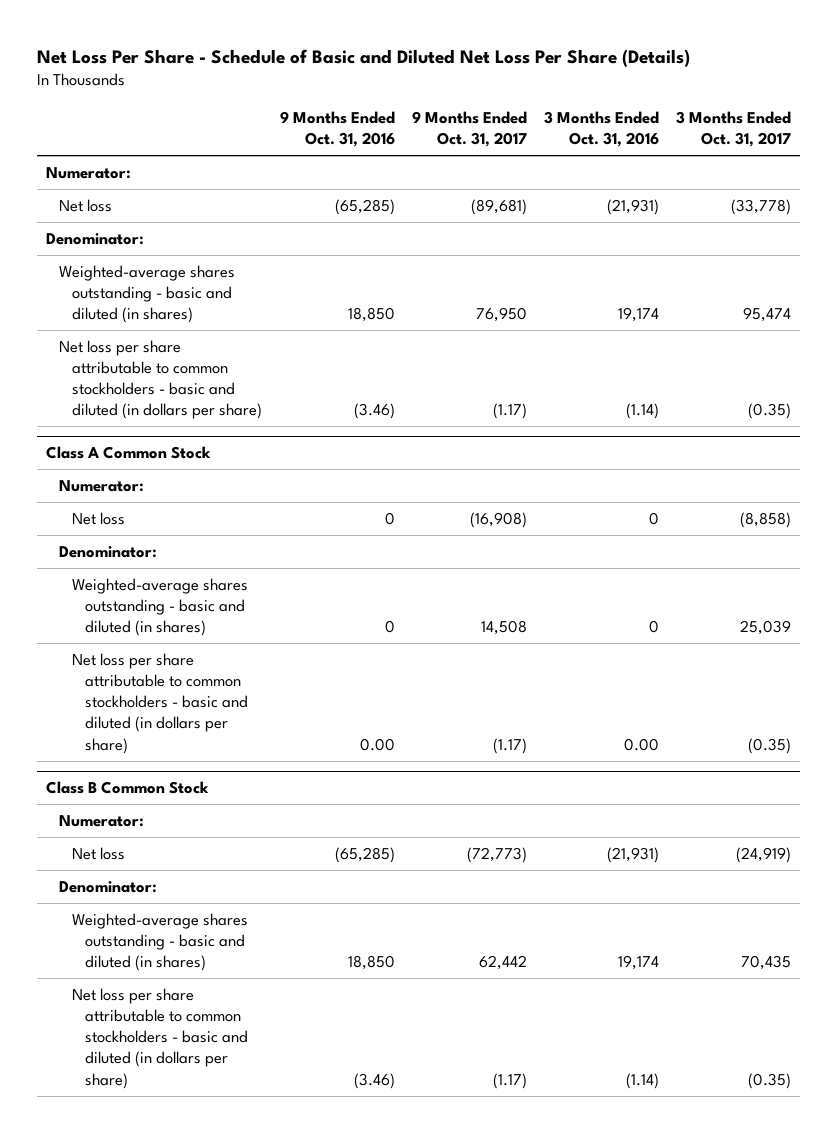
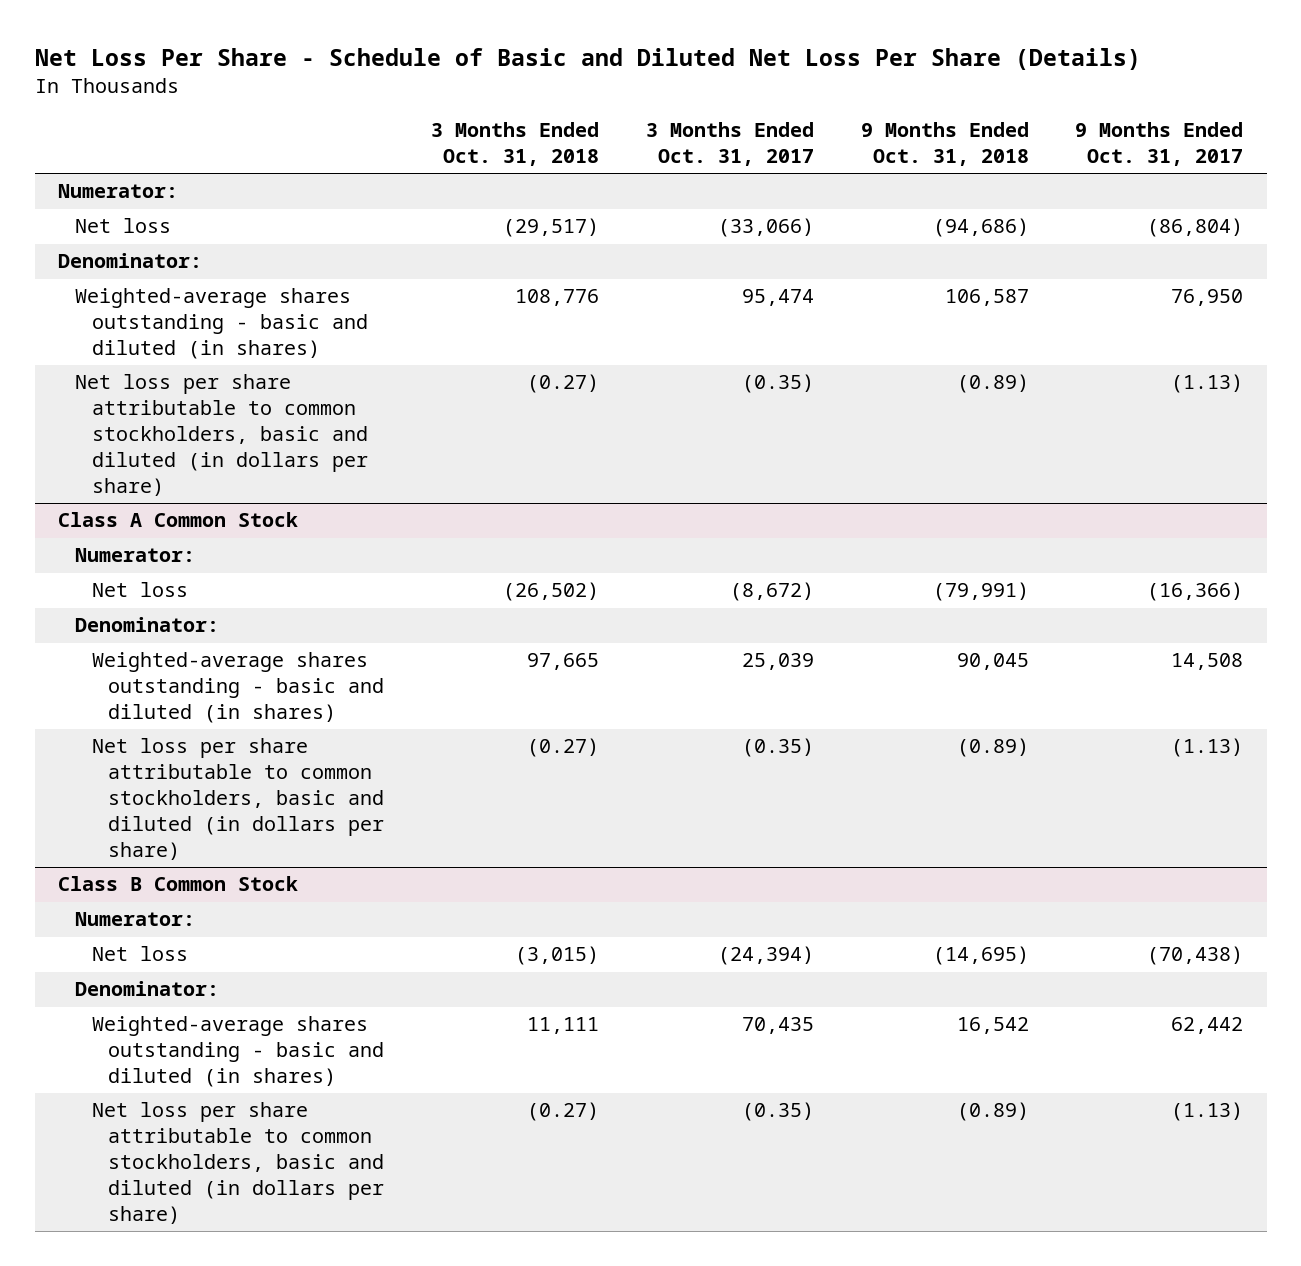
[279,111,395,148] 9 Months Ended Oct. 31, 2016 -> none
[544,111,660,148] 3 Months Ended Oct. 31, 2016 -> none
none -> [431,122,600,166] 3 Months Ended Oct. 31, 2018
none -> [860,122,1029,166] 9 Months Ended Oct. 31, 2018
[470,198,527,215] (89,681) -> [1147,218,1244,238] (86,804)
[731,198,792,215] (33,778) -> [717,218,814,238] (33,066)
[58,339,263,420] Net loss per share attributable to common stockholders - basic and diluted (in dollars per share) -> [74,374,368,497] Net loss per share attributable to common stockholders, basic and diluted (in dollars per share)
[492,403,527,420] (1.17) -> [1171,374,1244,394] (1.13)
[469,511,527,528] (16,908) -> [1147,582,1244,602] (16,366)
[740,511,792,528] (8,858) -> [729,582,814,602] (8,672)
[72,652,249,754] Net loss per share attributable to common stockholders - basic and diluted (in dollars per share) -> [91,738,385,861] Net loss per share attributable to common stockholders, basic and diluted (in dollars per share)
[492,737,527,754] (1.17) -> [1171,738,1244,758] (1.13)
[466,846,527,863] (72,773) -> [1147,946,1244,966] (70,438)
[736,846,792,863] (24,919) -> [717,946,814,966] (24,394)
[72,987,249,1089] Net loss per share attributable to common stockholders - basic and diluted (in dollars per share) -> [91,1102,385,1225] Net loss per share attributable to common stockholders, basic and diluted (in dollars per share)
[492,1072,527,1089] (1.17) -> [1171,1102,1244,1122] (1.13)

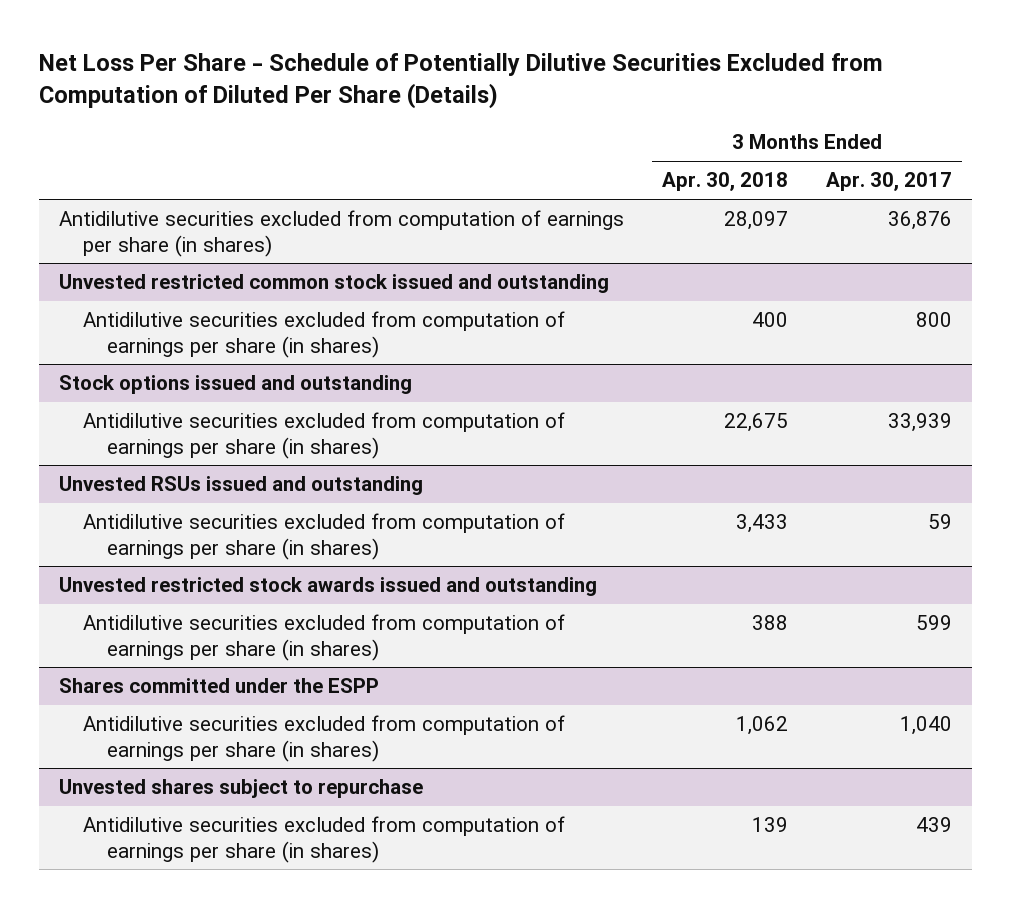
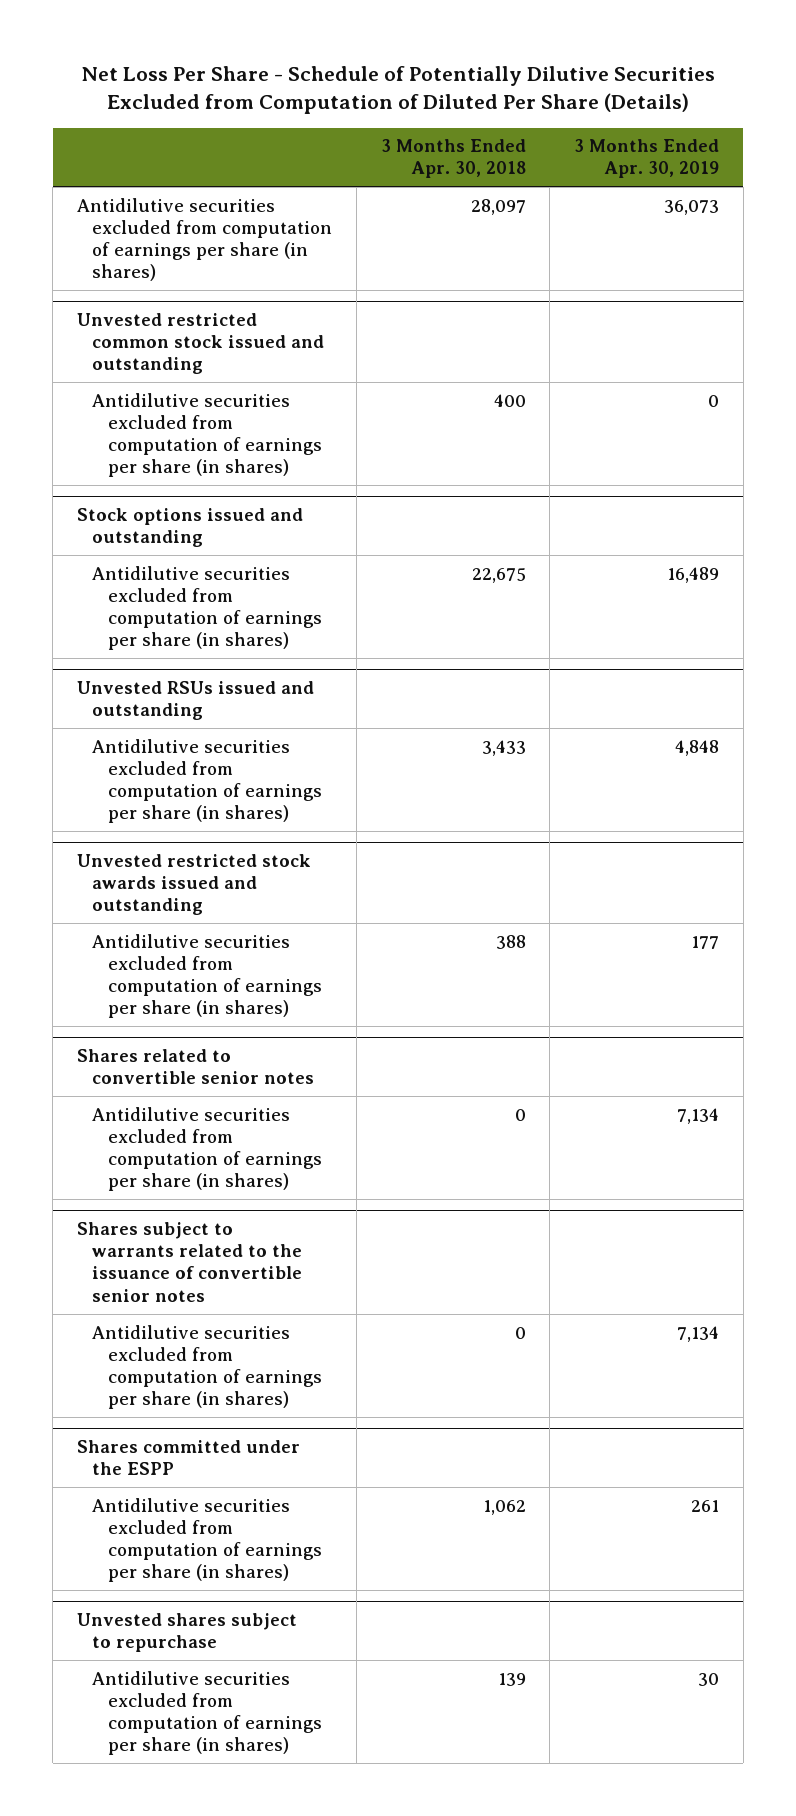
[826,172,953,192] Apr. 30, 2017 -> none
none -> [573,139,719,179] 3 Months Ended Apr. 30, 2019
none -> [76,1048,315,1085] Shares related to convertible senior notes
none -> [92,1106,322,1192] Antidilutive securities excluded from computation of earnings per share (in shares)
none -> [76,1221,303,1302] Shares subject to warrants related to the issuance of convertible senior notes
none -> [92,1324,322,1410] Antidilutive securities excluded from computation of earnings per share (in shares)

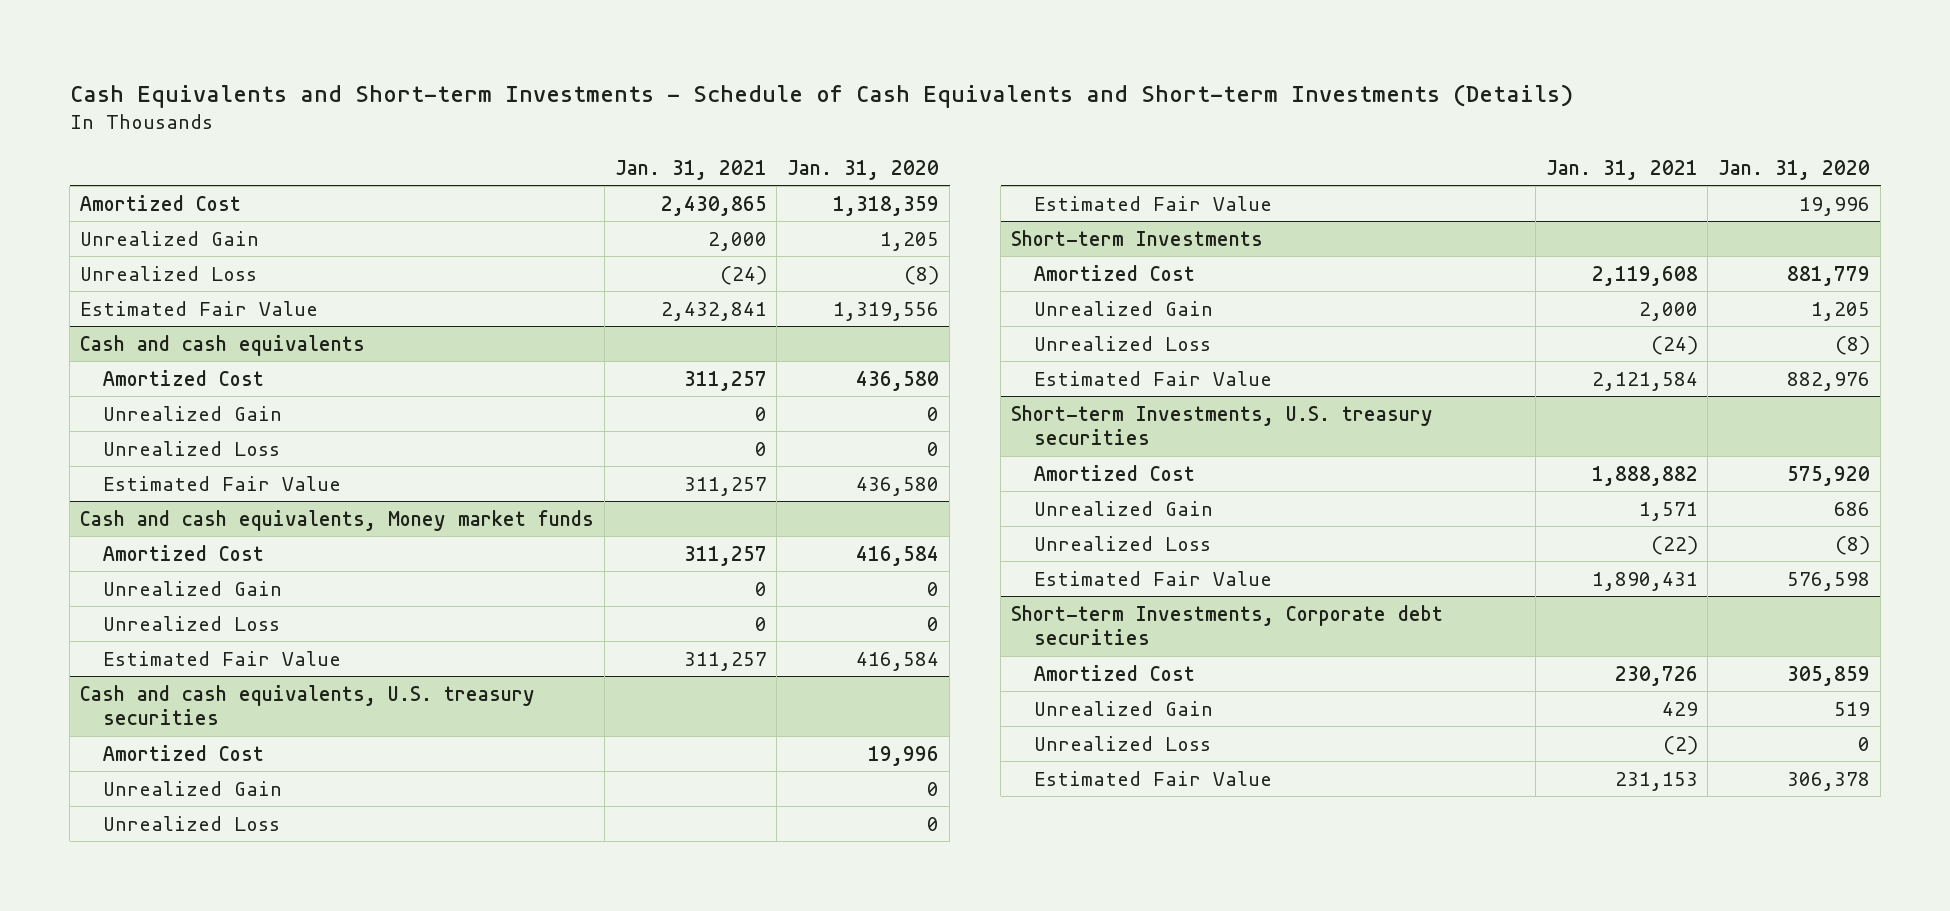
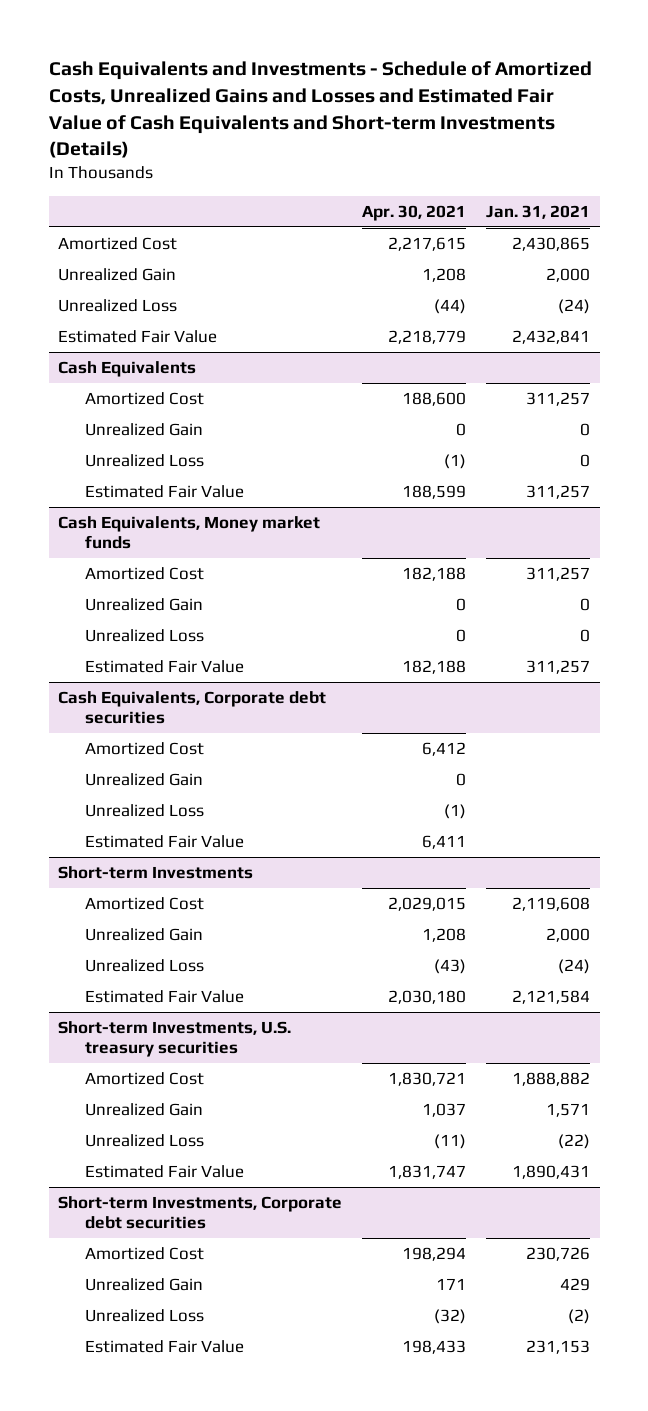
[69,83,1573,108] Cash Equivalents and Short-term Investments - Schedule of Cash Equivalents and Short-term Investments (Details) -> [48,61,592,159] Cash Equivalents and Investments - Schedule of Amortized Costs, Unrealized Gains and Losses and Estimated Fair Value of Cash Equivalents and Short-term Investments (Details)
[787,159,940,180] Jan. 31, 2020 -> none
none -> [362,204,467,221] Apr. 30, 2021
[80,334,366,356] Cash and cash equivalents -> [58,361,197,378] Cash Equivalents
[80,509,595,531] Cash and cash equivalents, Money market funds -> [58,516,321,550] Cash Equivalents, Money market funds
[80,684,536,726] Cash and cash equivalents, U.S. treasury securities -> none
none -> [58,691,327,725] Cash Equivalents, Corporate debt securities

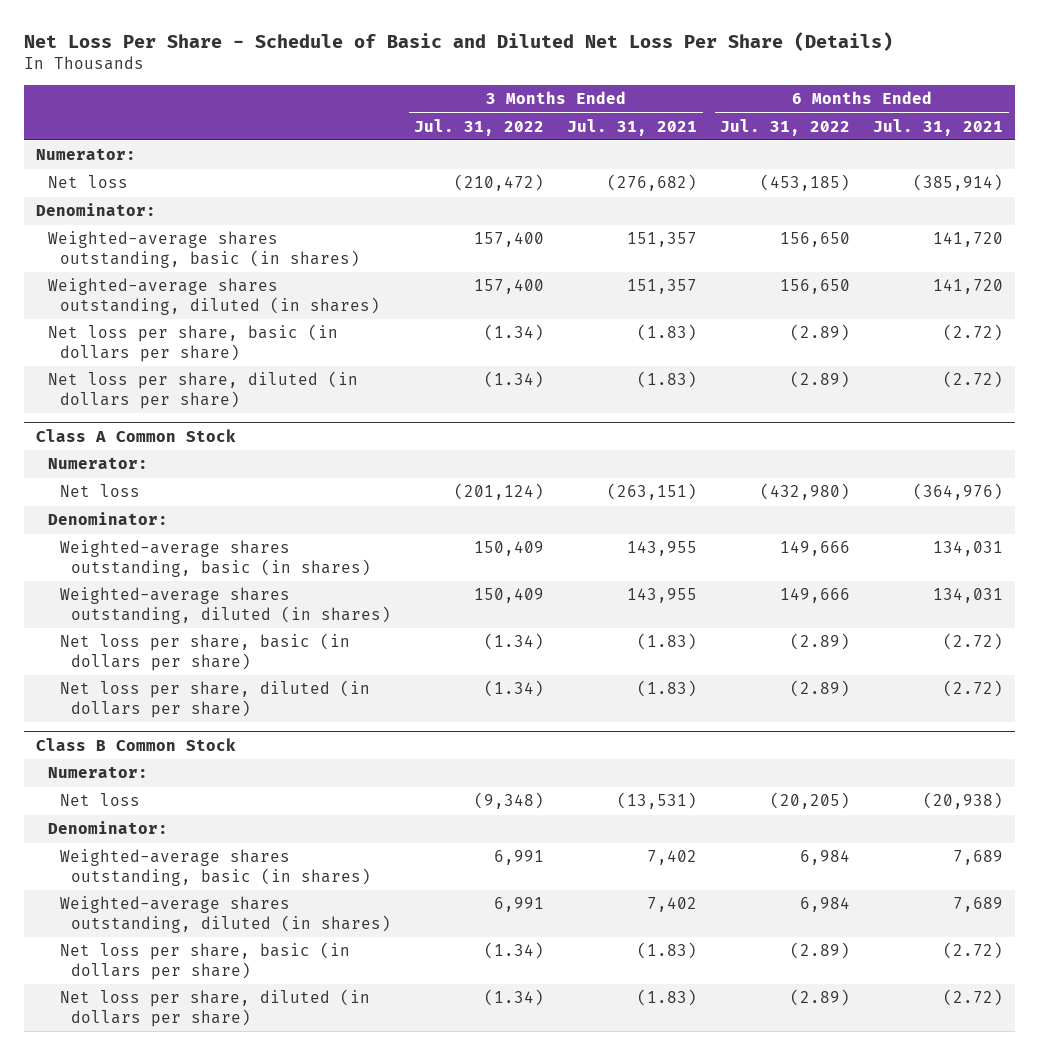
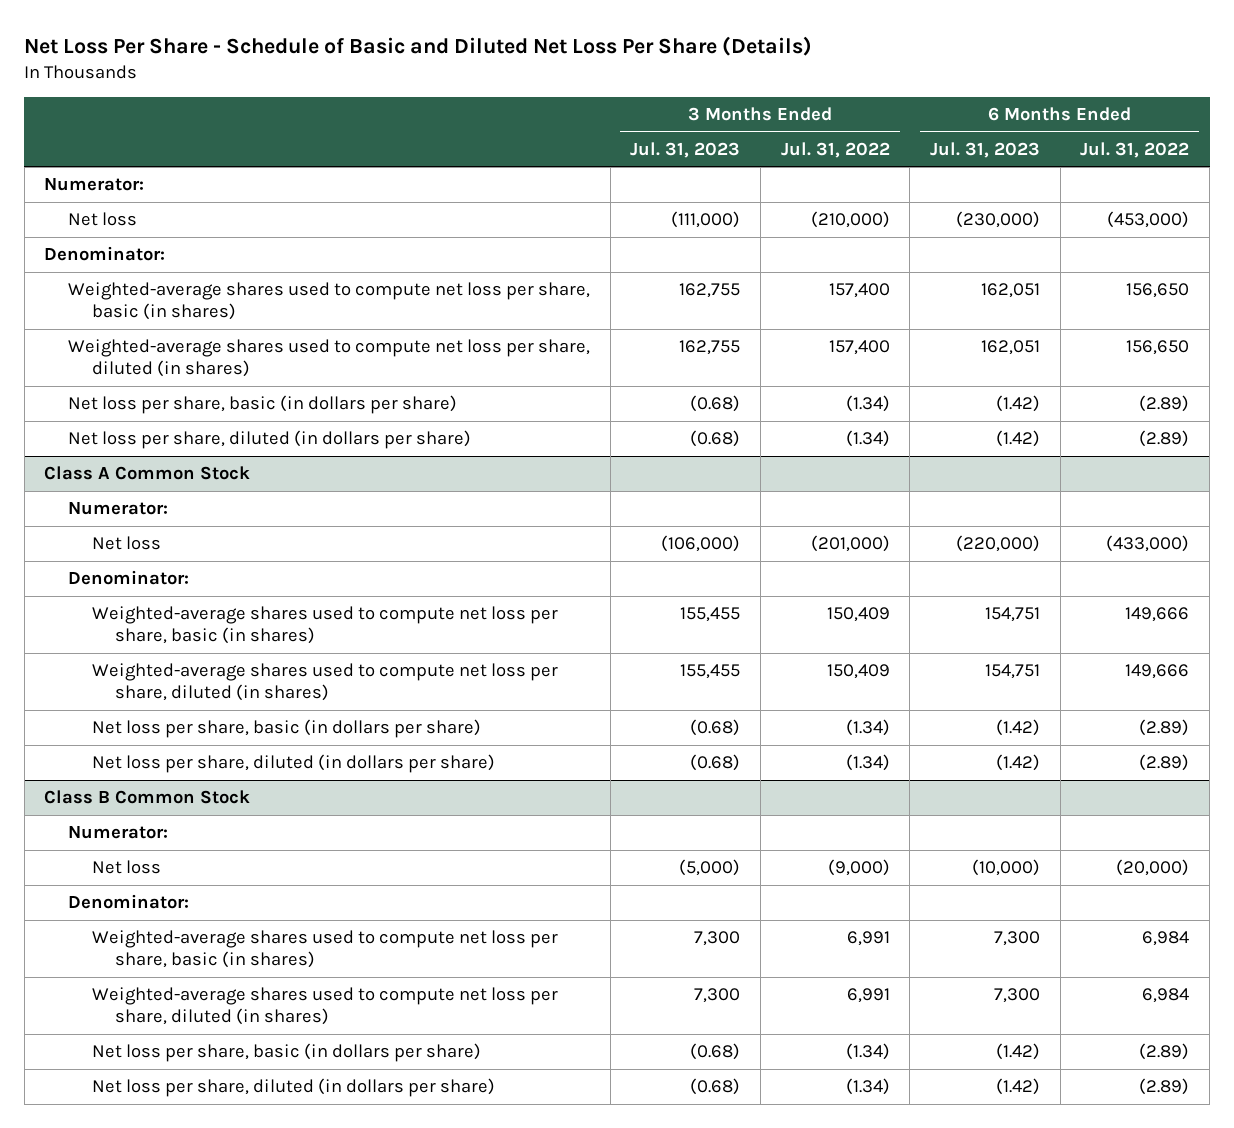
[567,118,698,136] Jul. 31, 2021 -> none
[873,118,1004,136] Jul. 31, 2021 -> none
none -> [630,141,741,158] Jul. 31, 2023
none -> [930,141,1041,158] Jul. 31, 2023
[454,174,545,192] (210,472) -> [810,211,890,229] (210,000)
[760,174,851,192] (453,185) -> [1107,211,1190,229] (453,000)
[47,231,360,268] Weighted-average shares outstanding, basic (in shares) -> [67,282,590,321] Weighted-average shares used to compute net loss per share, basic (in shares)
[47,278,380,315] Weighted-average shares outstanding, diluted (in shares) -> [67,339,590,378] Weighted-average shares used to compute net loss per share, diluted (in shares)
[454,483,545,501] (201,124) -> [810,535,890,553] (201,000)
[760,483,851,501] (432,980) -> [1106,535,1190,553] (433,000)
[59,540,372,577] Weighted-average shares outstanding, basic (in shares) -> [91,606,558,645] Weighted-average shares used to compute net loss per share, basic (in shares)
[59,587,392,624] Weighted-average shares outstanding, diluted (in shares) -> [91,663,558,702] Weighted-average shares used to compute net loss per share, diluted (in shares)
[474,792,545,810] (9,348) -> [827,859,890,877] (9,000)
[770,792,851,810] (20,205) -> [1116,859,1190,877] (20,000)
[59,849,372,886] Weighted-average shares outstanding, basic (in shares) -> [91,930,558,969] Weighted-average shares used to compute net loss per share, basic (in shares)
[59,896,392,933] Weighted-average shares outstanding, diluted (in shares) -> [91,987,558,1026] Weighted-average shares used to compute net loss per share, diluted (in shares)

